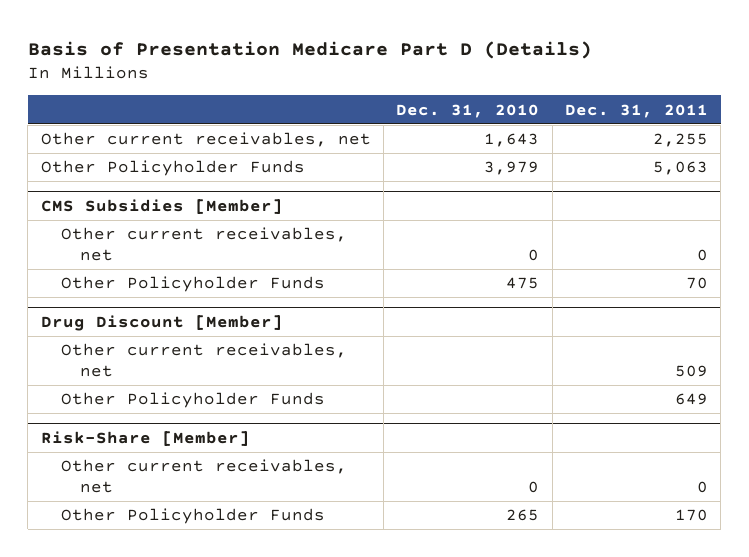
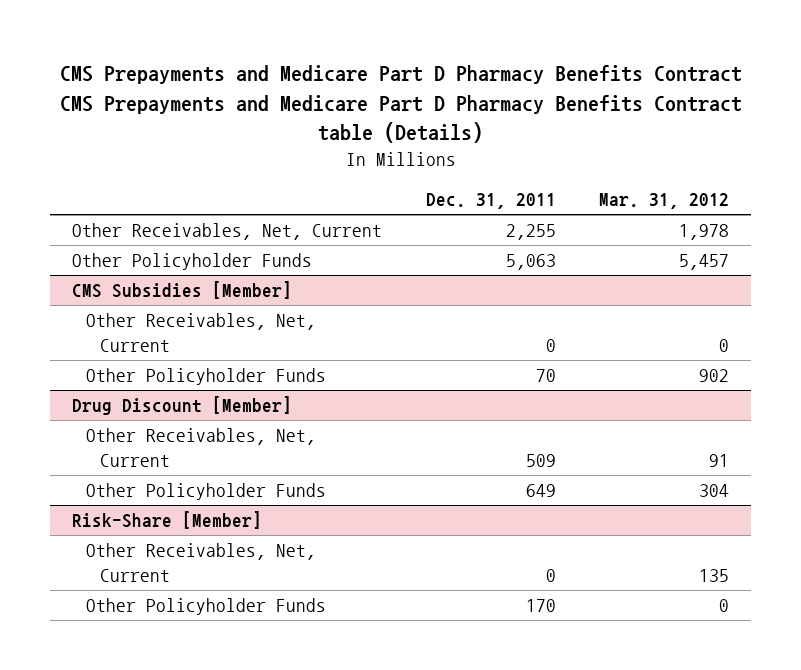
[27,40,592,59] Basis of Presentation Medicare Part D (Details) -> [59,65,742,144] CMS Prepayments and Medicare Part D Pharmacy Benefits Contract CMS Prepayments and Medicare Part D Pharmacy Benefits Contract table (Details)
[396,103,540,118] Dec. 31, 2010 -> none
none -> [599,193,730,210] Mar. 31, 2012
[40,132,371,148] Other current receivables, net -> [72,223,383,241] Other Receivables, Net, Current
[60,227,347,261] Other current receivables, net -> [86,313,317,352] Other Receivables, Net, Current
[60,343,347,377] Other current receivables, net -> [86,428,317,467] Other Receivables, Net, Current
[60,459,347,493] Other current receivables, net -> [86,543,317,582] Other Receivables, Net, Current

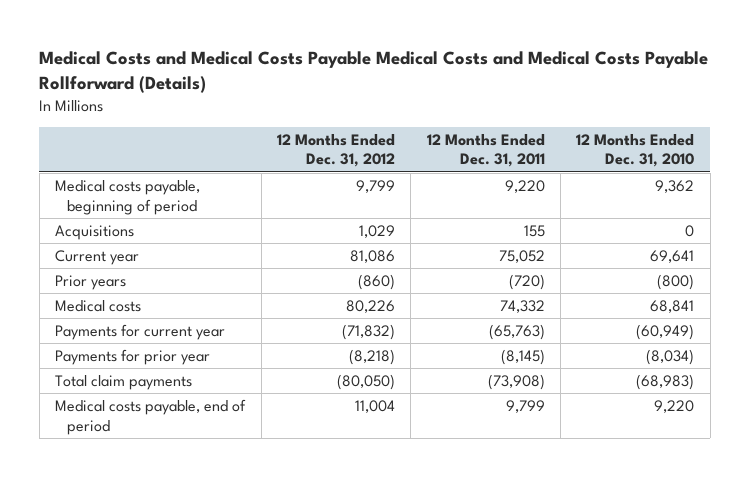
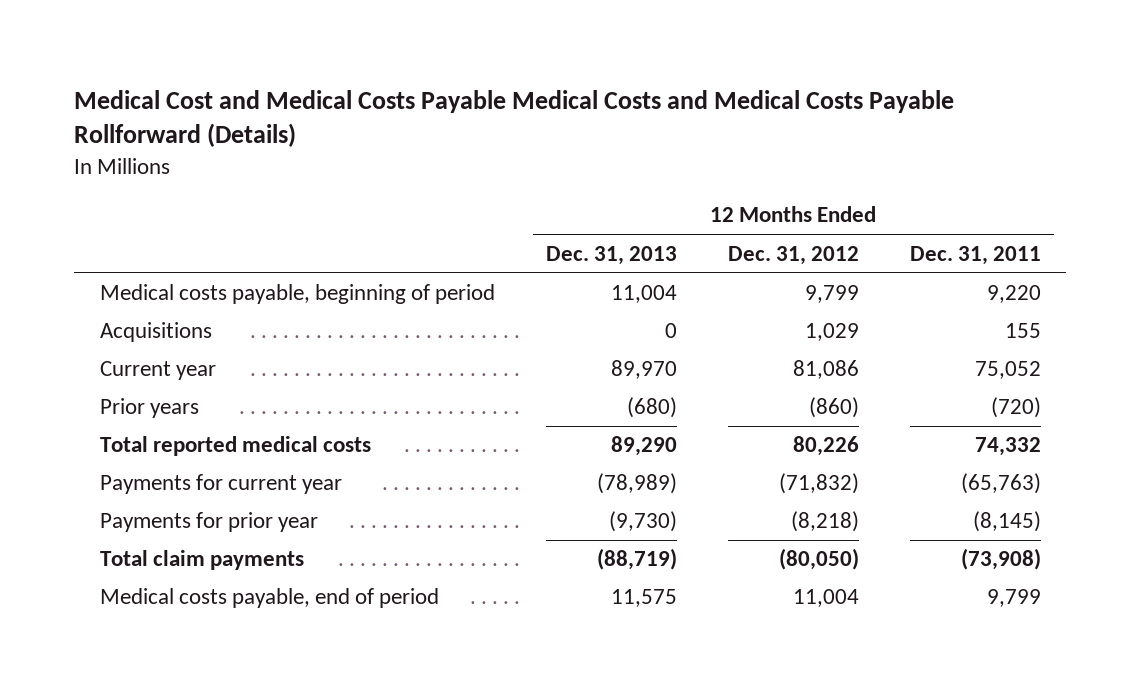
[39,51,709,94] Medical Costs and Medical Costs Payable Medical Costs and Medical Costs Payable Rollforward (Details) -> [73,89,954,148] Medical Cost and Medical Costs Payable Medical Costs and Medical Costs Payable Rollforward (Details)
[576,133,695,168] 12 Months Ended Dec. 31, 2010 -> none
none -> [545,245,677,265] Dec. 31, 2013
[55,299,142,312] Medical costs -> [99,436,371,457] Total reported medical costs

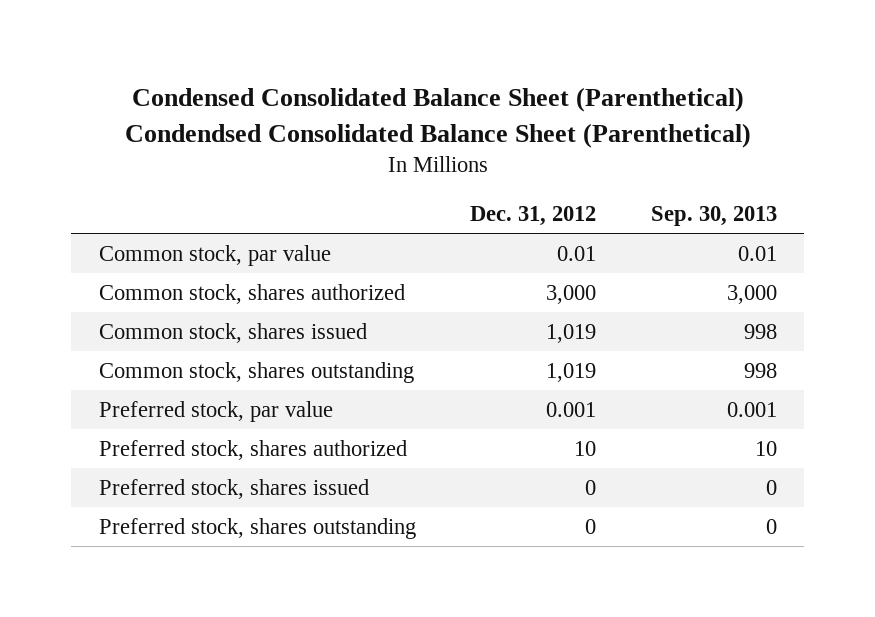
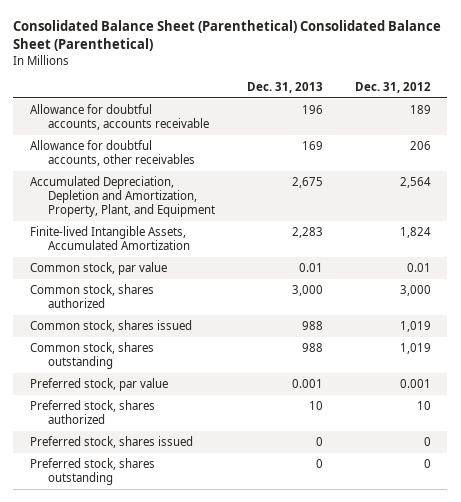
[124,87,751,148] Condensed Consolidated Balance Sheet (Parenthetical) Condendsed Consolidated Balance Sheet (Parenthetical) -> [13,20,442,52] Consolidated Balance Sheet (Parenthetical) Consolidated Balance Sheet (Parenthetical)
[650,206,777,227] Sep. 30, 2013 -> none
none -> [246,82,323,94] Dec. 31, 2013
none -> [29,103,209,131] Allowance for doubtful accounts, accounts receivable
none -> [29,139,195,167] Allowance for doubtful accounts, other receivables
none -> [29,175,215,218] Accumulated Depreciation, Depletion and Amortization, Property, Plant, and Equipment
none -> [29,225,190,251] Finite-lived Intangible Assets, Accumulated Amortization

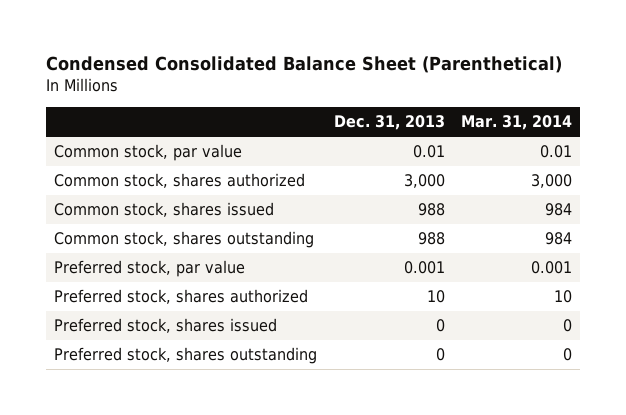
[13,20,442,52] Consolidated Balance Sheet (Parenthetical) Consolidated Balance Sheet (Parenthetical) -> [46,56,563,74] Condensed Consolidated Balance Sheet (Parenthetical)
[355,82,432,94] Dec. 31, 2012 -> none
none -> [460,115,572,131] Mar. 31, 2014
[29,103,209,131] Allowance for doubtful accounts, accounts receivable -> none
[29,139,195,167] Allowance for doubtful accounts, other receivables -> none
[29,175,215,218] Accumulated Depreciation, Depletion and Amortization, Property, Plant, and Equipment -> none
[29,225,190,251] Finite-lived Intangible Assets, Accumulated Amortization -> none

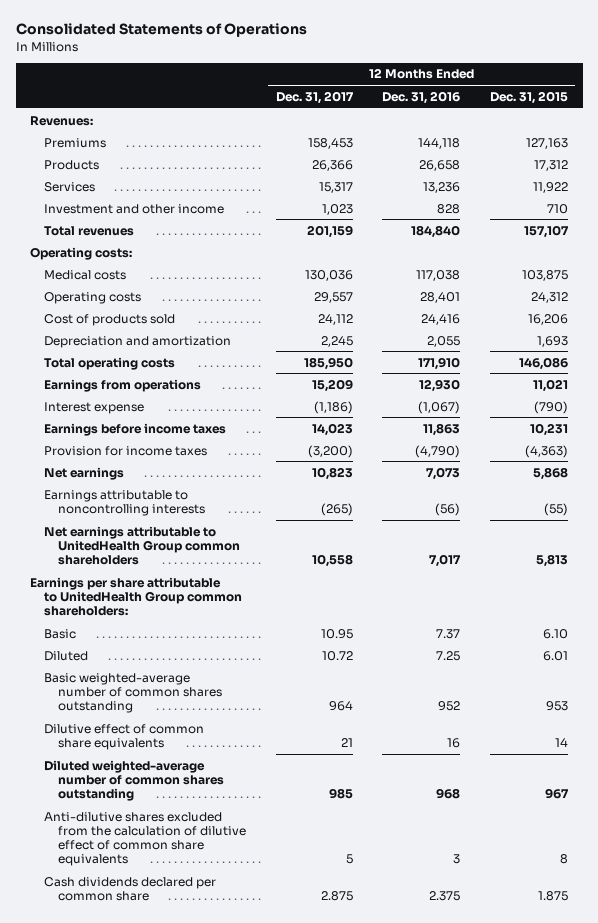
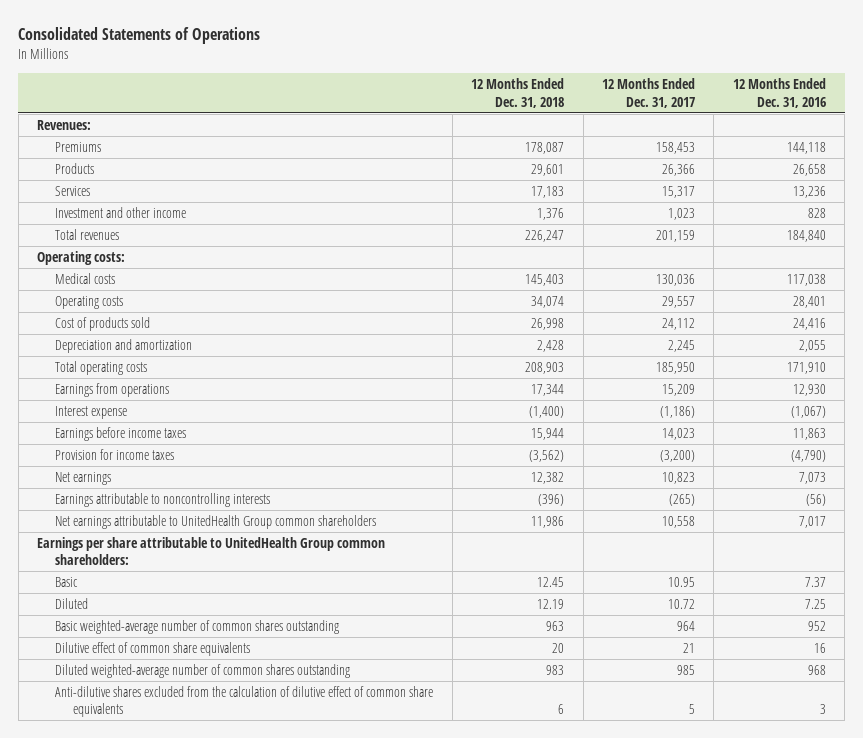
[489,90,568,104] Dec. 31, 2015 -> none
none -> [471,78,565,108] 12 Months Ended Dec. 31, 2018
[44,876,217,901] Cash dividends declared per common share -> none

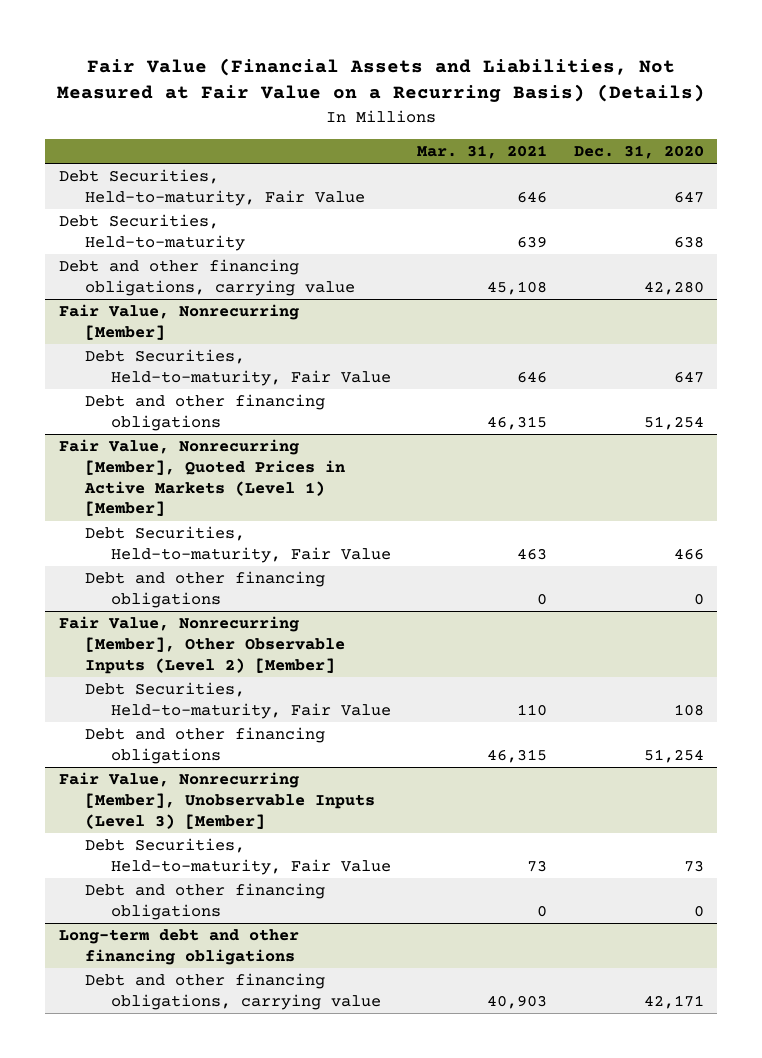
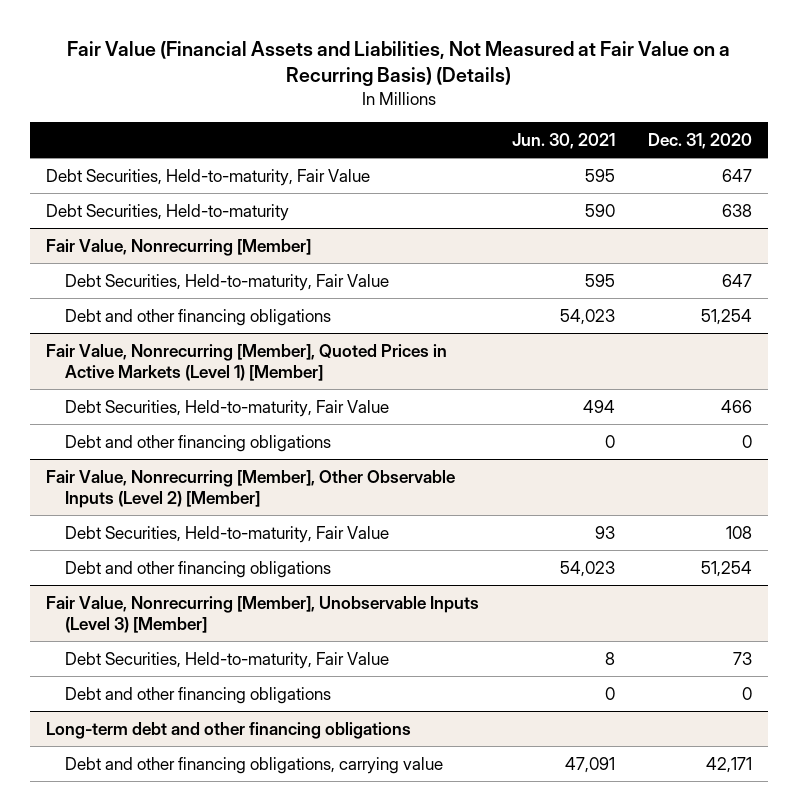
[417,145,548,160] Mar. 31, 2021 -> none
none -> [512,132,616,149] Jun. 30, 2021
[58,259,355,296] Debt and other financing obligations, carrying value -> none

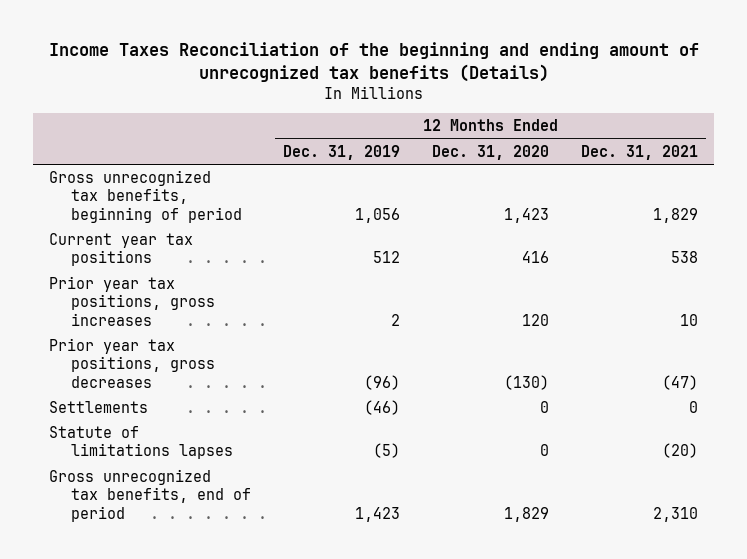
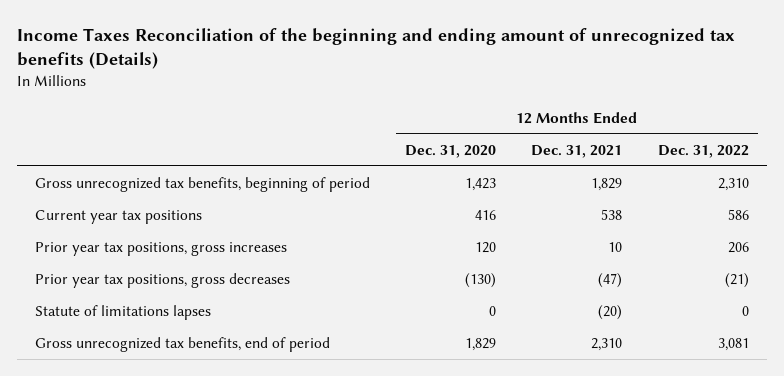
[282,144,400,160] Dec. 31, 2019 -> none
none -> [657,144,749,158] Dec. 31, 2022
[48,401,148,414] Settlements -> none

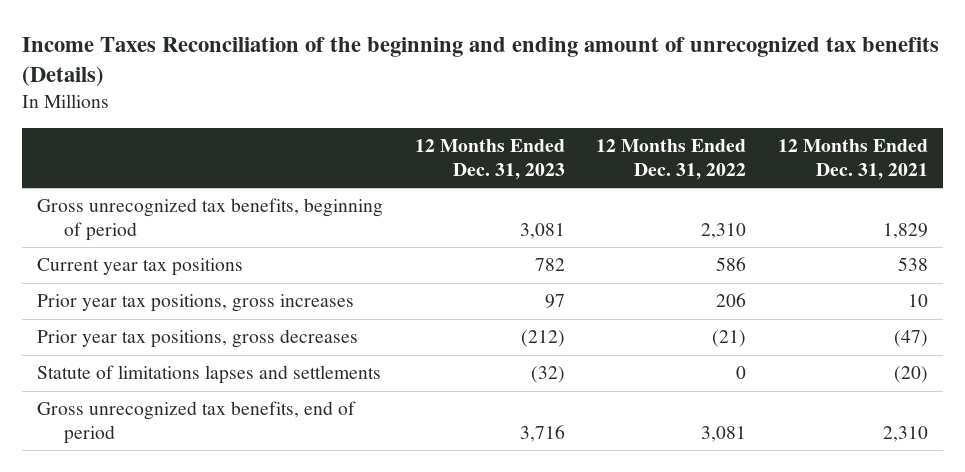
[405,144,497,158] Dec. 31, 2020 -> none
none -> [414,139,565,180] 12 Months Ended Dec. 31, 2023
[34,305,211,321] Statute of limitations lapses -> [37,365,382,385] Statute of limitations lapses and settlements

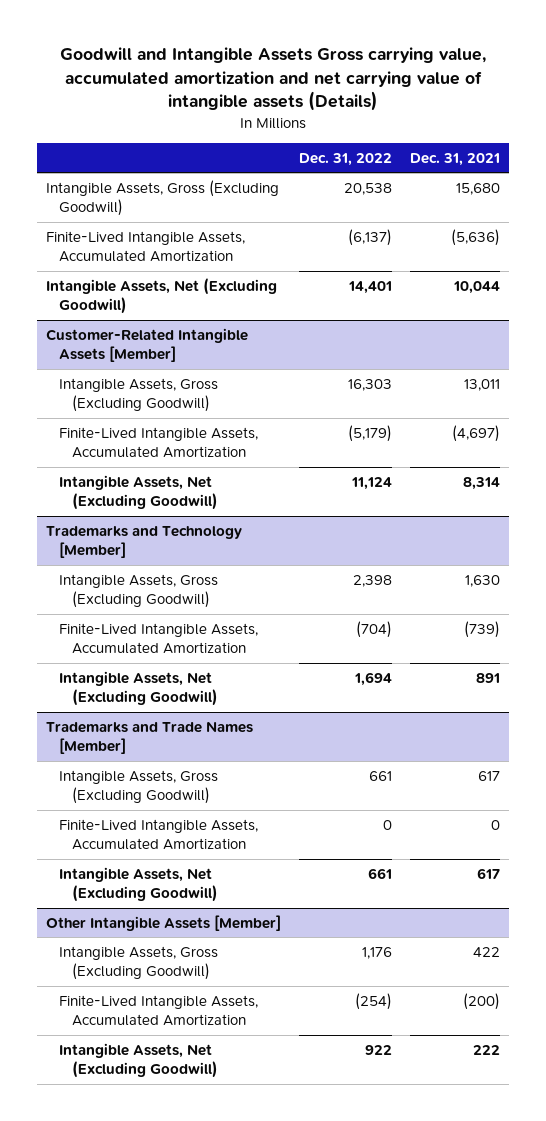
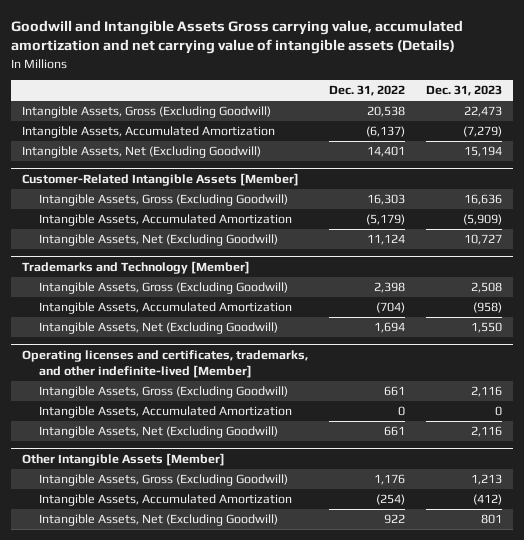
[409,152,500,166] Dec. 31, 2021 -> none
none -> [425,85,502,97] Dec. 31, 2023
[45,230,245,263] Finite-Lived Intangible Assets, Accumulated Amortization -> [21,126,275,139] Intangible Assets, Accumulated Amortization
[58,426,258,459] Finite-Lived Intangible Assets, Accumulated Amortization -> [39,214,293,227] Intangible Assets, Accumulated Amortization
[58,622,258,655] Finite-Lived Intangible Assets, Accumulated Amortization -> [39,302,293,315] Intangible Assets, Accumulated Amortization
[45,721,253,755] Trademarks and Trade Names [Member] -> [21,350,308,378] Operating licenses and certificates, trademarks, and other indefinite-lived [Member]
[58,818,258,851] Finite-Lived Intangible Assets, Accumulated Amortization -> [39,406,293,419] Intangible Assets, Accumulated Amortization
[58,994,258,1027] Finite-Lived Intangible Assets, Accumulated Amortization -> [39,494,293,507] Intangible Assets, Accumulated Amortization

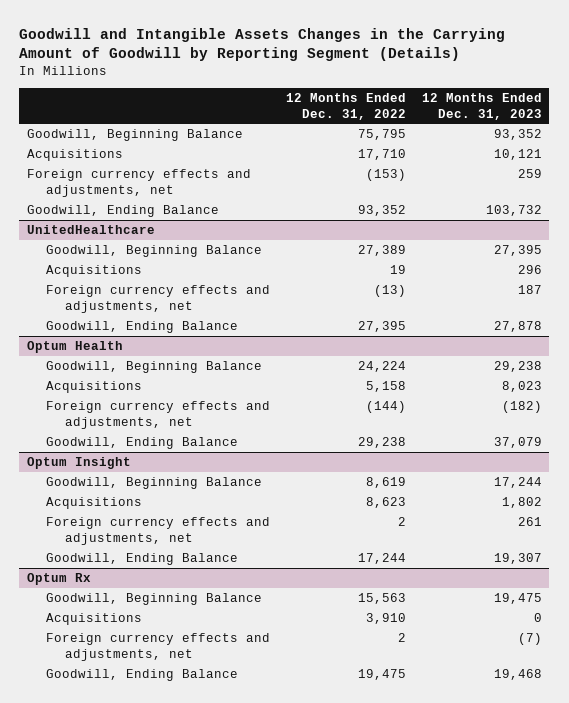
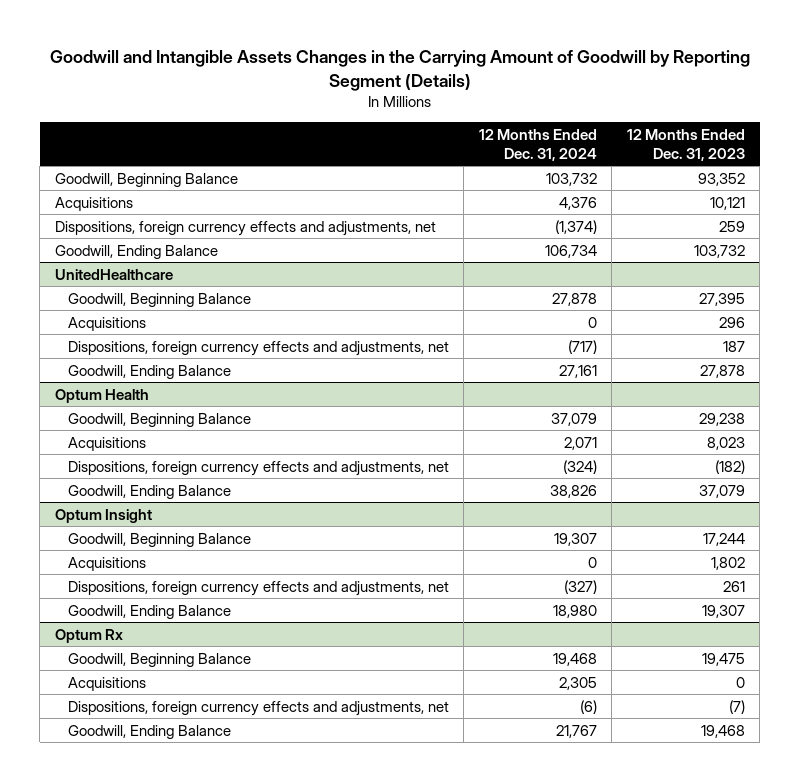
[285,92,406,120] 12 Months Ended Dec. 31, 2022 -> none
none -> [478,128,597,161] 12 Months Ended Dec. 31, 2024
[27,169,252,198] Foreign currency effects and adjustments, net -> [54,220,436,236] Dispositions, foreign currency effects and adjustments, net
[46,285,271,314] Foreign currency effects and adjustments, net -> [67,340,449,356] Dispositions, foreign currency effects and adjustments, net
[46,401,271,430] Foreign currency effects and adjustments, net -> [67,460,449,476] Dispositions, foreign currency effects and adjustments, net
[46,517,271,546] Foreign currency effects and adjustments, net -> [67,580,449,596] Dispositions, foreign currency effects and adjustments, net
[46,633,271,662] Foreign currency effects and adjustments, net -> [67,700,449,716] Dispositions, foreign currency effects and adjustments, net

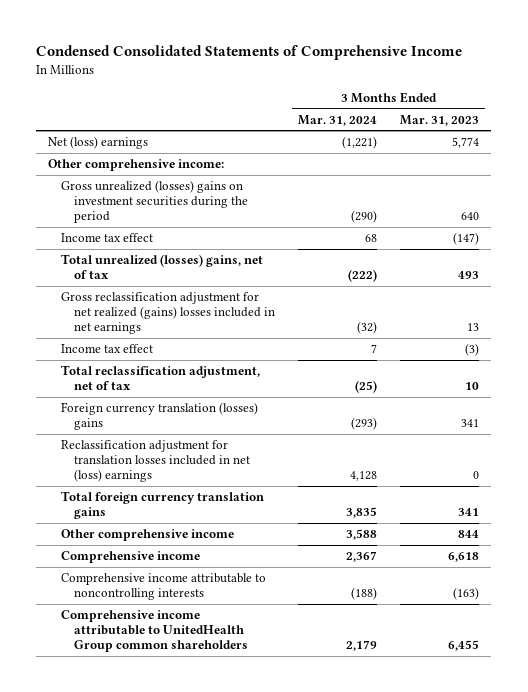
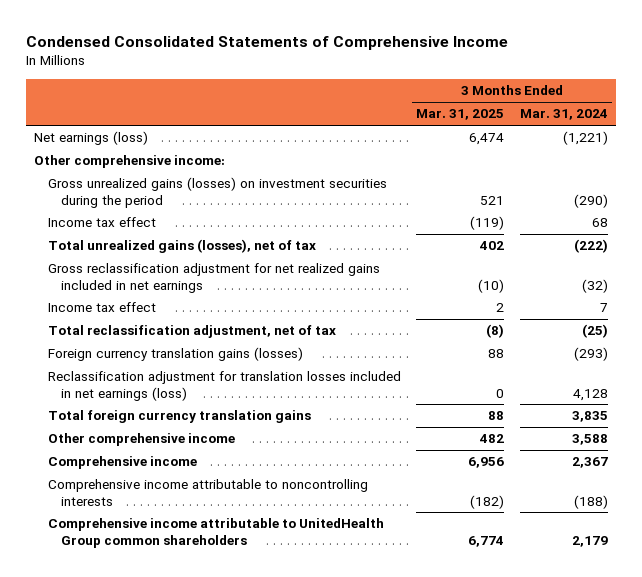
[400,114,480,126] Mar. 31, 2023 -> none
none -> [416,109,505,121] Mar. 31, 2025
[48,136,149,150] Net (loss) earnings -> [33,131,148,146] Net earnings (loss)
[60,180,248,224] Gross unrealized (losses) gains on investment securities during the period -> [47,177,387,208] Gross unrealized gains (losses) on investment securities during the period
[60,254,263,280] Total unrealized (losses) gains, net of tax -> [47,239,316,254] Total unrealized gains (losses), net of tax
[60,292,275,335] Gross reclassification adjustment for net realized (gains) losses included in net earnings -> [47,263,380,293] Gross reclassification adjustment for net realized gains included in net earnings
[60,402,258,431] Foreign currency translation (losses) gains -> [47,347,303,362] Foreign currency translation gains (losses)
[60,440,250,483] Reclassification adjustment for translation losses included in net (loss) earnings -> [47,371,401,401] Reclassification adjustment for translation losses included in net earnings (loss)

